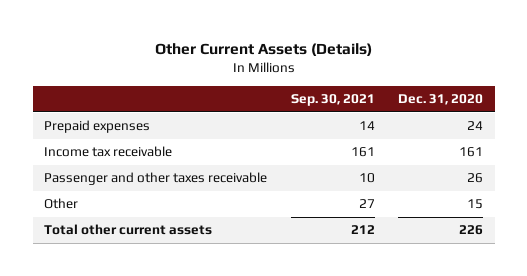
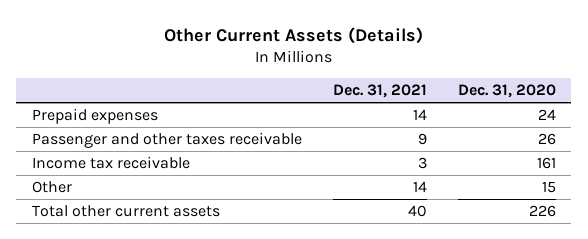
[290,94,375,107] Sep. 30, 2021 -> none
none -> [332,84,427,99] Dec. 31, 2021
[44,146,173,158] Income tax receivable -> [31,156,190,170] Income tax receivable

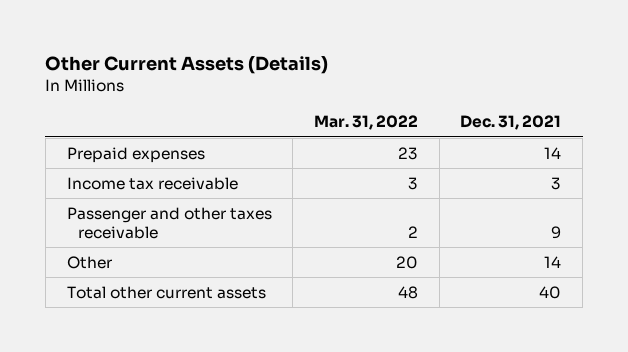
[457,84,556,99] Dec. 31, 2020 -> none
none -> [313,115,418,131] Mar. 31, 2022
[31,132,302,149] Passenger and other taxes receivable -> [66,206,272,239] Passenger and other taxes receivable

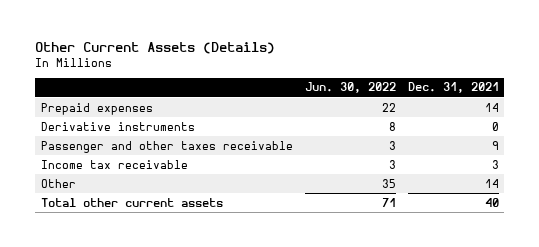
[313,115,418,131] Mar. 31, 2022 -> none
none -> [304,82,396,94] Jun. 30, 2022
none -> [40,121,195,131] Derivative instruments
[66,176,238,190] Income tax receivable -> [40,159,188,169] Income tax receivable

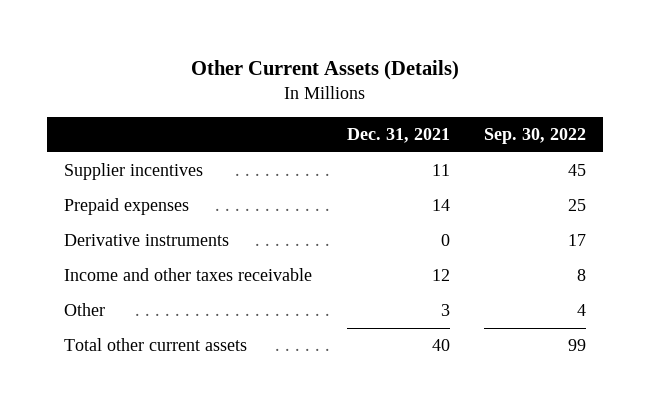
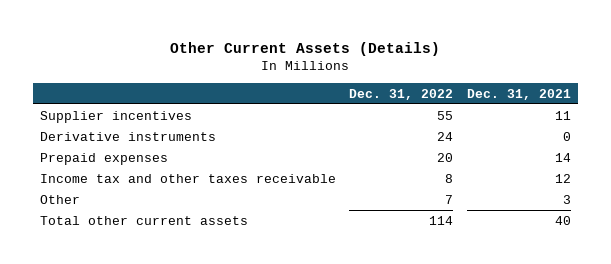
[483,128,586,145] Sep. 30, 2022 -> none
none -> [349,88,454,100] Dec. 31, 2022
[64,198,190,216] Prepaid expenses -> [39,152,168,165] Prepaid expenses
[64,268,313,282] Income and other taxes receivable -> [39,173,336,183] Income tax and other taxes receivable

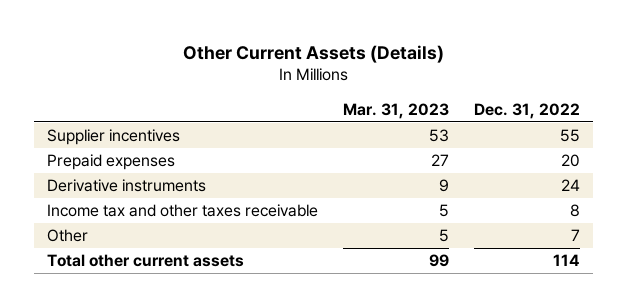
[466,88,571,100] Dec. 31, 2021 -> none
none -> [343,102,450,119] Mar. 31, 2023
[39,131,216,141] Derivative instruments -> [46,179,206,193] Derivative instruments

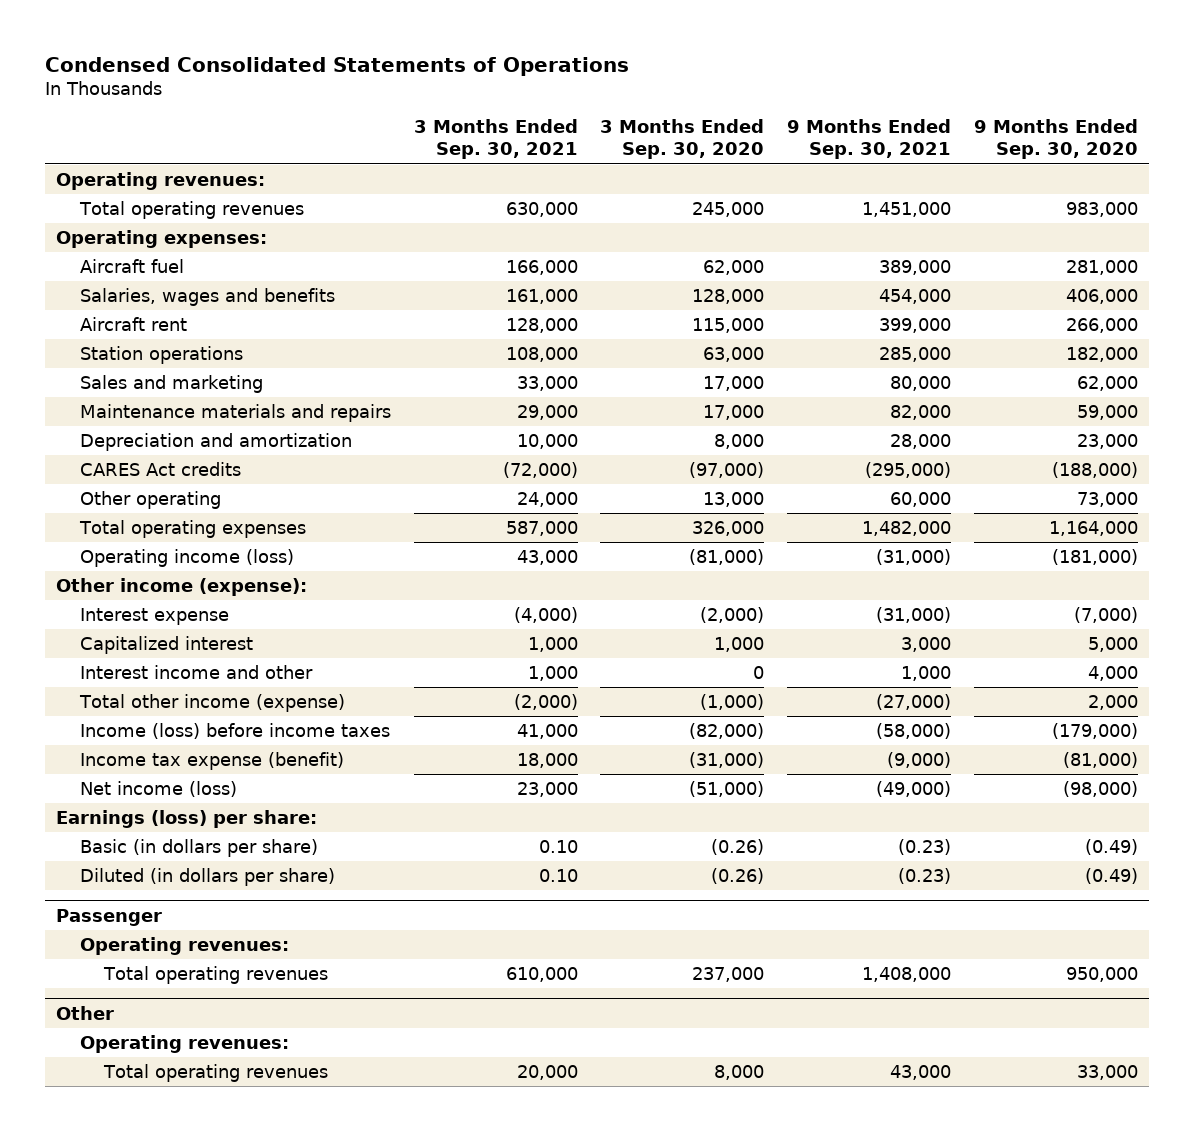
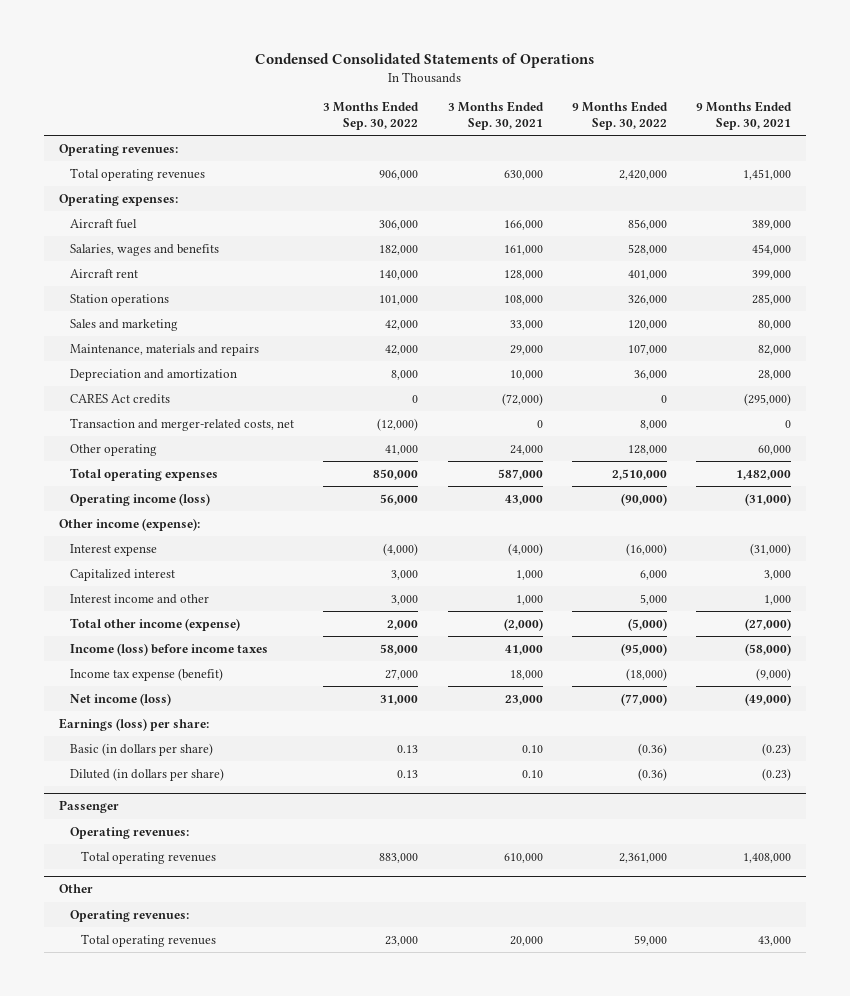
[600,119,765,160] 3 Months Ended Sep. 30, 2020 -> none
[973,119,1138,160] 9 Months Ended Sep. 30, 2020 -> none
none -> [323,101,420,131] 3 Months Ended Sep. 30, 2022
none -> [572,101,669,131] 9 Months Ended Sep. 30, 2022
[80,403,392,422] Maintenance materials and repairs -> [69,343,259,356] Maintenance, materials and repairs
none -> [69,417,294,431] Transaction and merger-related costs, net

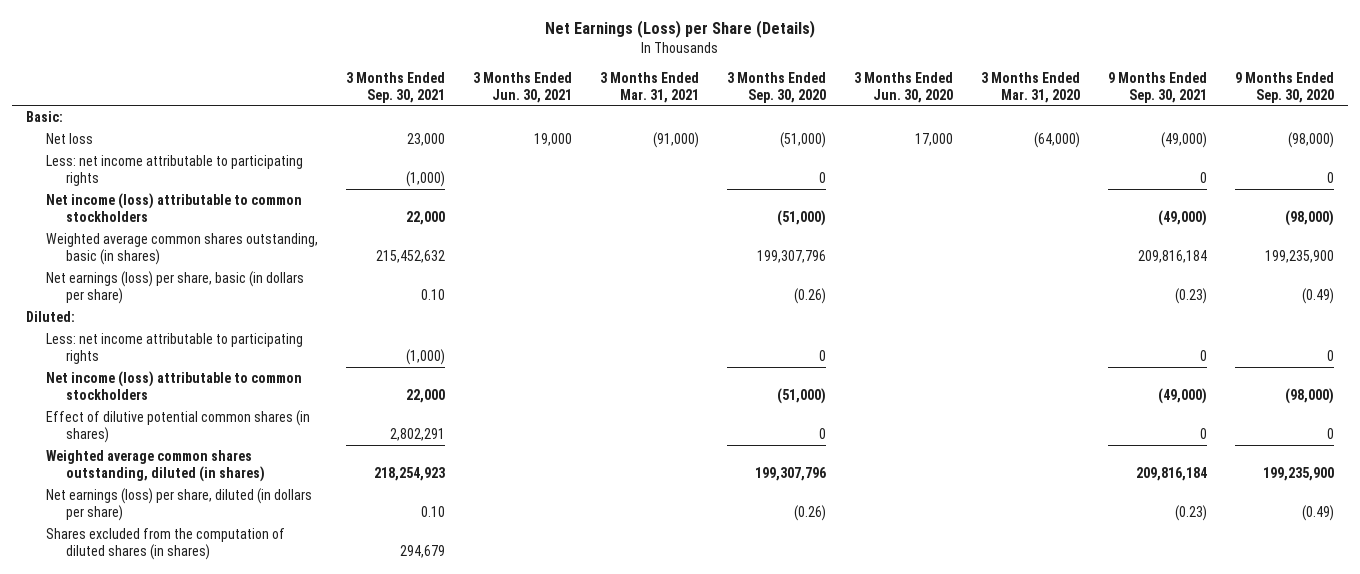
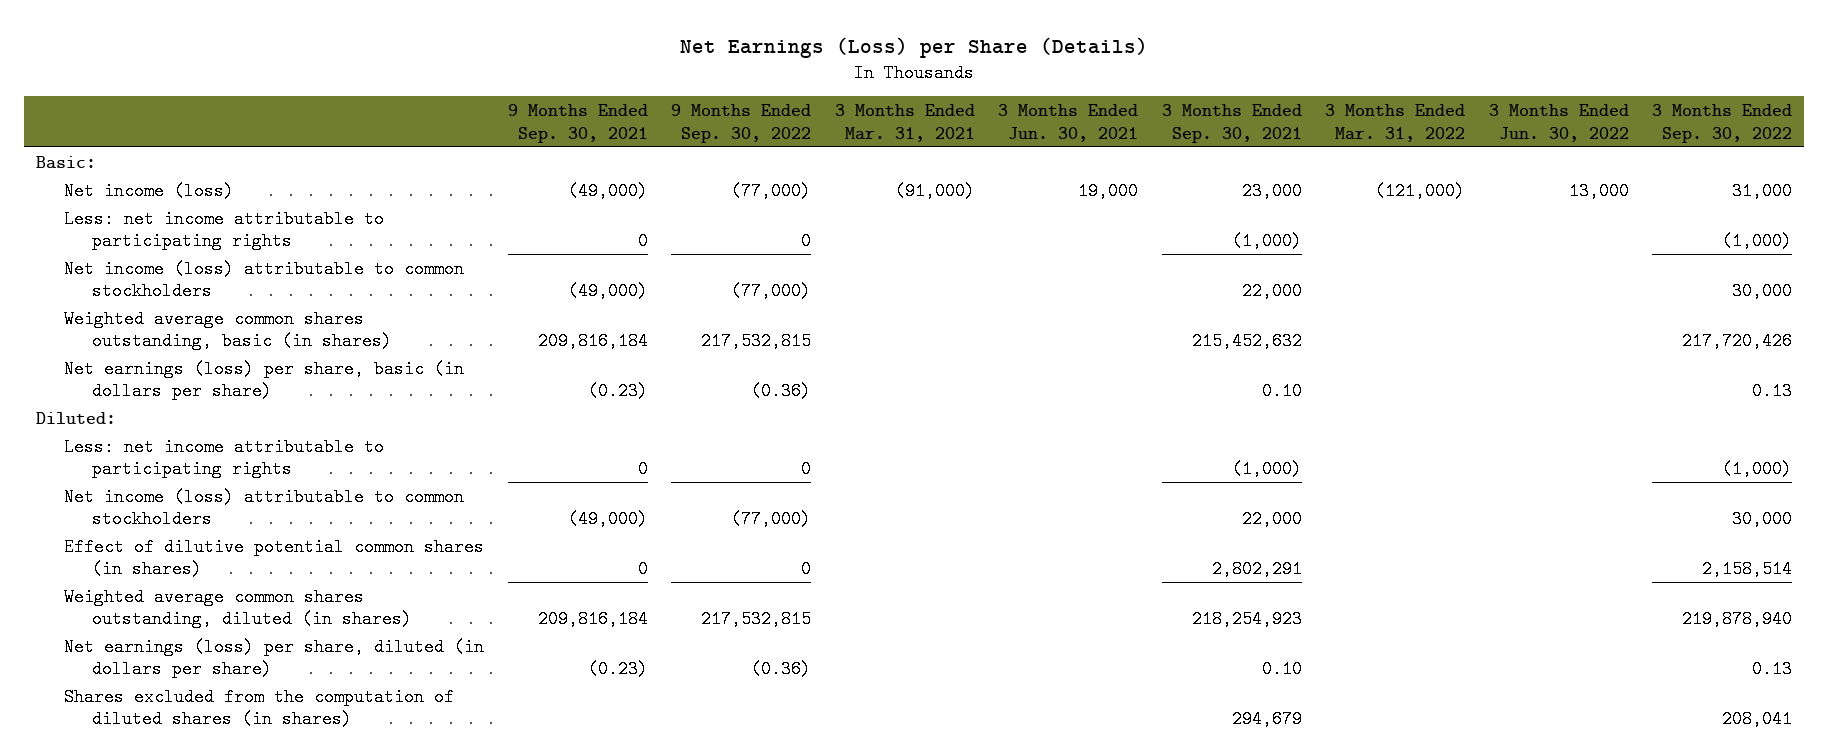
[727,71,827,103] 3 Months Ended Sep. 30, 2020 -> none
[854,71,954,103] 3 Months Ended Jun. 30, 2020 -> none
[981,71,1081,103] 3 Months Ended Mar. 31, 2020 -> none
[1235,71,1335,103] 9 Months Ended Sep. 30, 2020 -> none
none -> [671,104,812,143] 9 Months Ended Sep. 30, 2022
none -> [1325,104,1466,142] 3 Months Ended Mar. 31, 2022
none -> [1488,104,1629,142] 3 Months Ended Jun. 30, 2022
none -> [1652,104,1793,143] 3 Months Ended Sep. 30, 2022
[46,132,94,144] Net loss -> [63,181,234,200] Net income (loss)

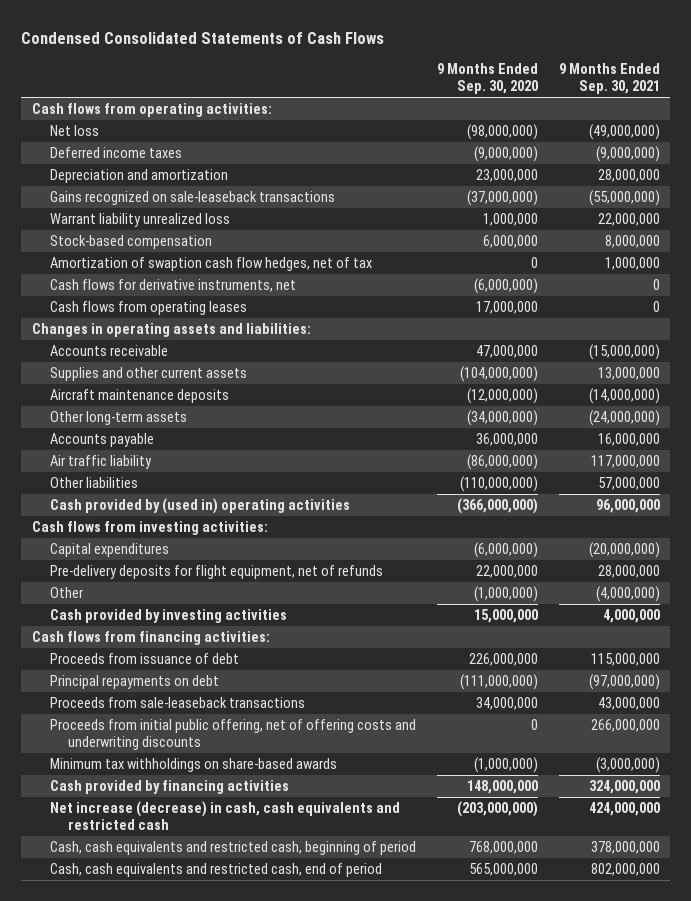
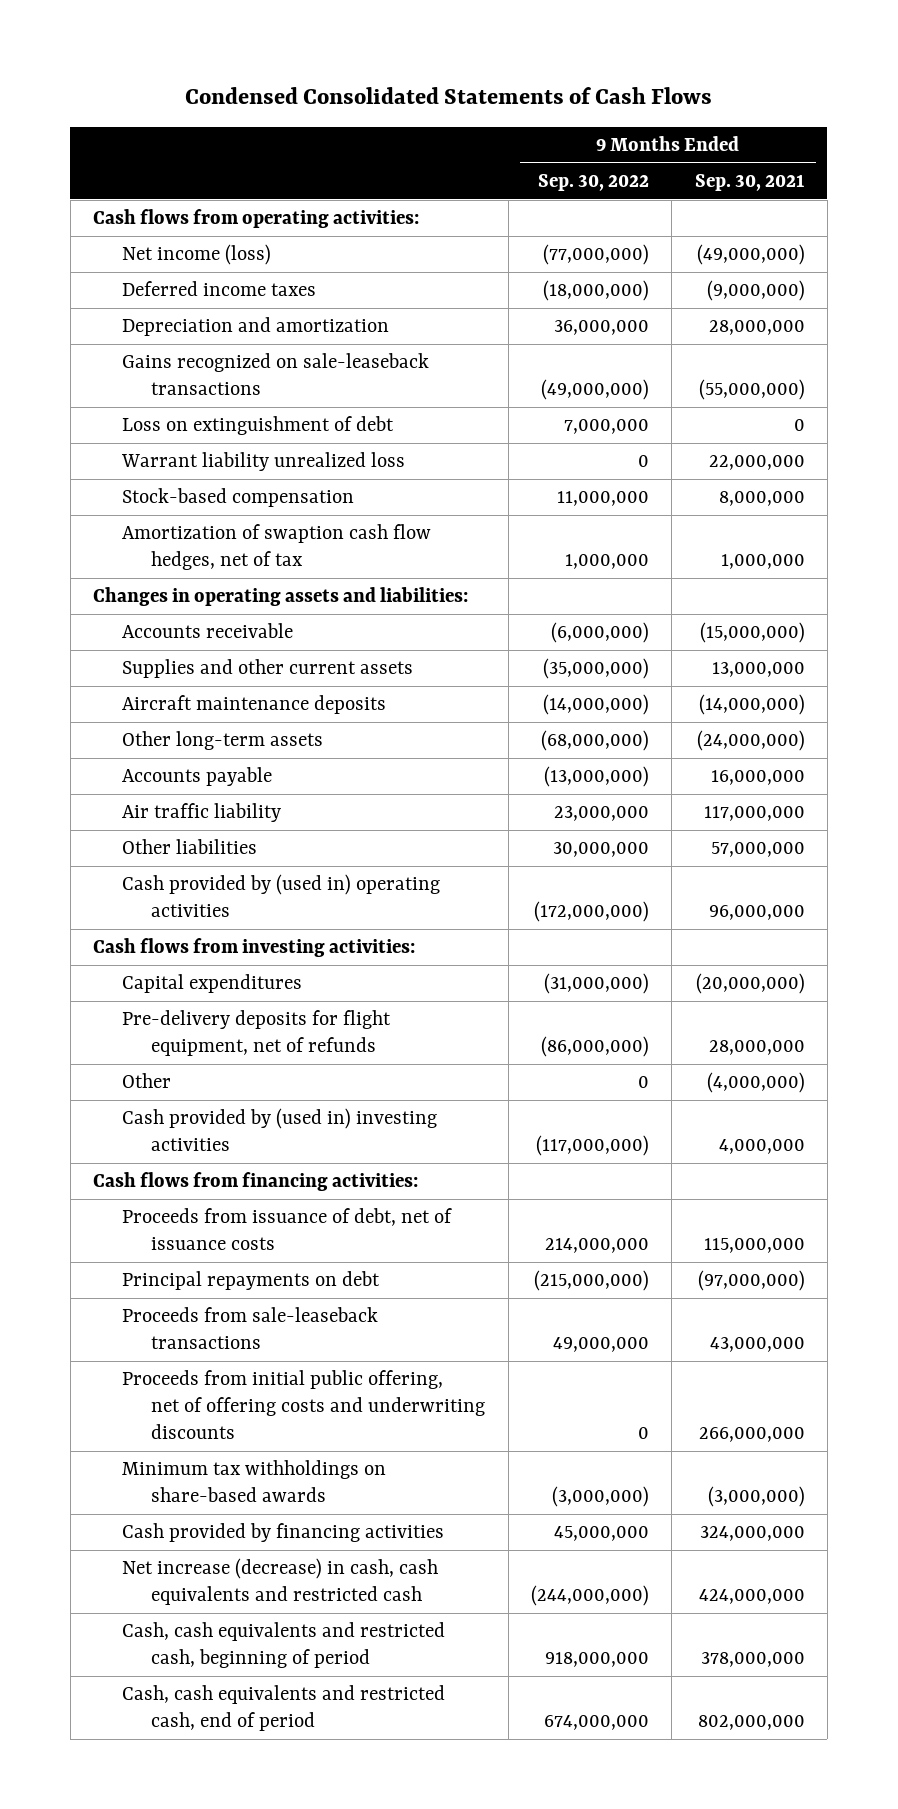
[436,63,538,95] 9 Months Ended Sep. 30, 2020 -> none
none -> [537,174,649,192] Sep. 30, 2022
[50,125,100,137] Net loss -> [122,244,272,266] Net income (loss)
none -> [122,416,395,436] Loss on extinguishment of debt
[50,279,297,293] Cash flows for derivative instruments, net -> none
[50,301,248,316] Cash flows from operating leases -> none
[50,609,288,624] Cash provided by investing activities -> [122,1108,438,1152] Cash provided by (used in) investing activities
[50,653,240,665] Proceeds from issuance of debt -> [122,1208,453,1251] Proceeds from issuance of debt, net of issuance costs

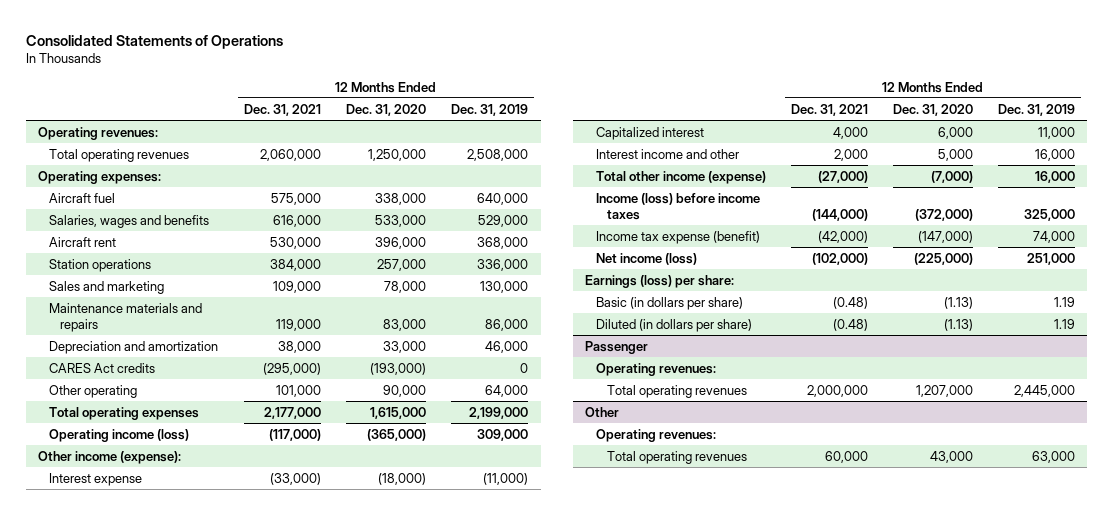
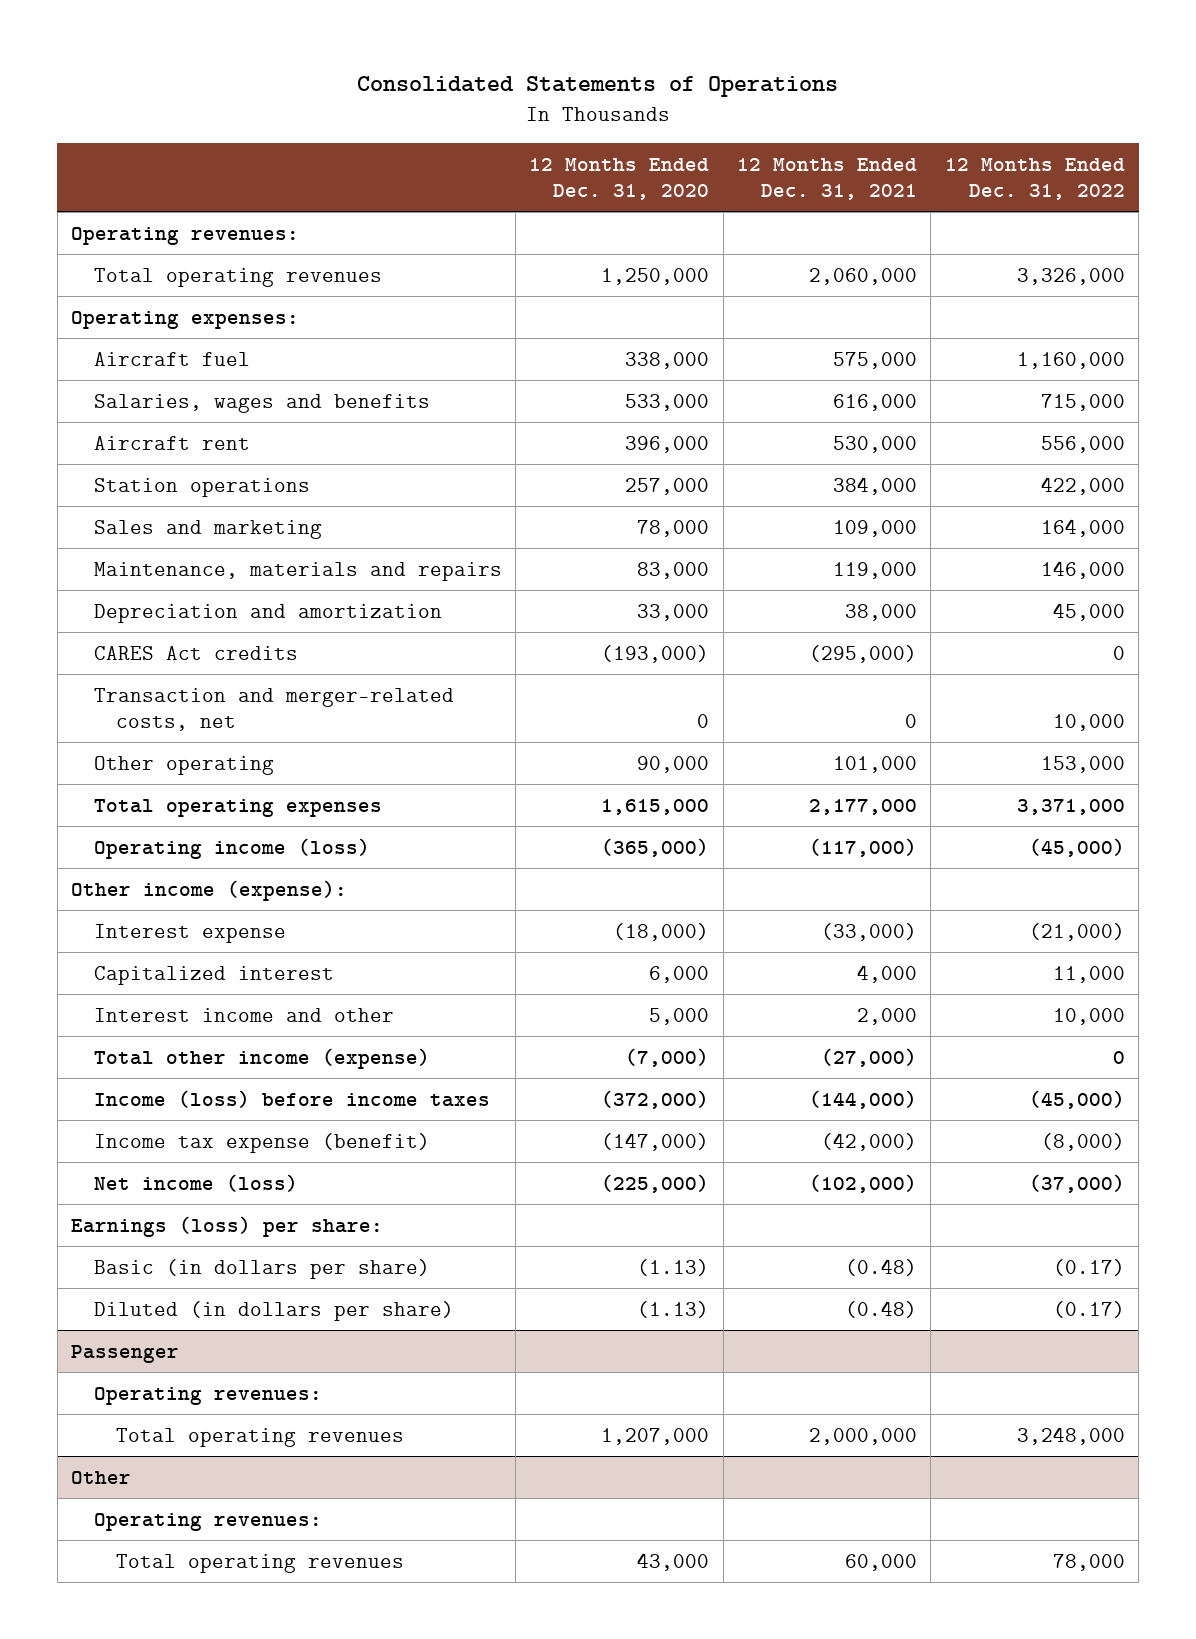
[451,103,529,116] Dec. 31, 2019 -> none
none -> [944,157,1125,201] 12 Months Ended Dec. 31, 2022
[49,302,203,332] Maintenance materials and repairs -> [93,561,502,581] Maintenance, materials and repairs
none -> [93,687,454,732] Transaction and merger-related costs, net

